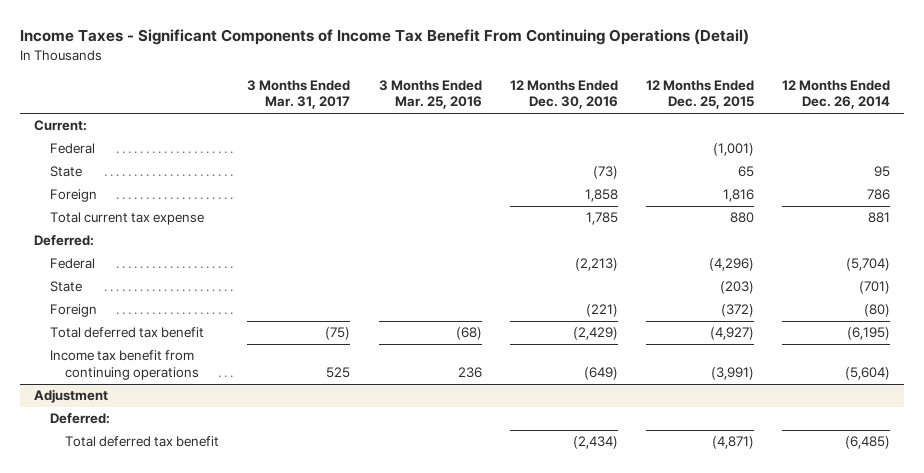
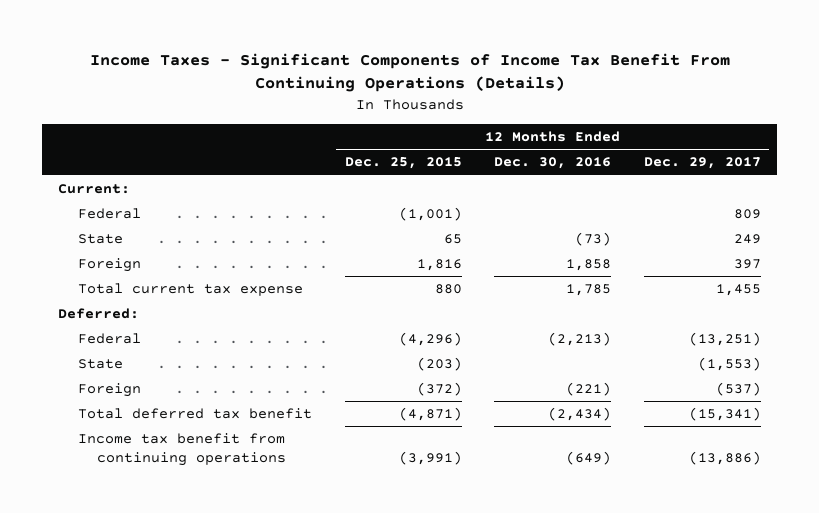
[20,29,750,46] Income Taxes - Significant Components of Income Tax Benefit From Continuing Operations (Detail) -> [89,53,730,93] Income Taxes - Significant Components of Income Tax Benefit From Continuing Operations (Details)
[247,79,351,110] 3 Months Ended Mar. 31, 2017 -> none
[378,79,482,110] 3 Months Ended Mar. 25, 2016 -> none
[781,79,890,110] 12 Months Ended Dec. 26, 2014 -> none
none -> [644,157,762,170] Dec. 29, 2017
[49,327,204,339] Total deferred tax benefit -> none
[34,389,109,404] Adjustment -> none
[49,413,110,425] Deferred: -> none
[49,350,200,381] Income tax benefit from continuing operations -> [77,433,287,467] Income tax benefit from continuing operations

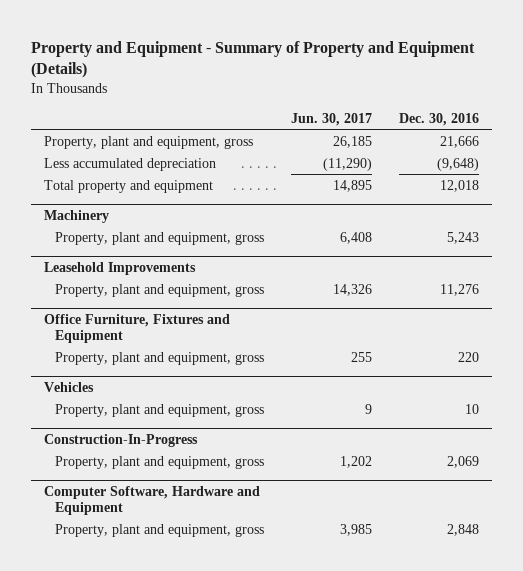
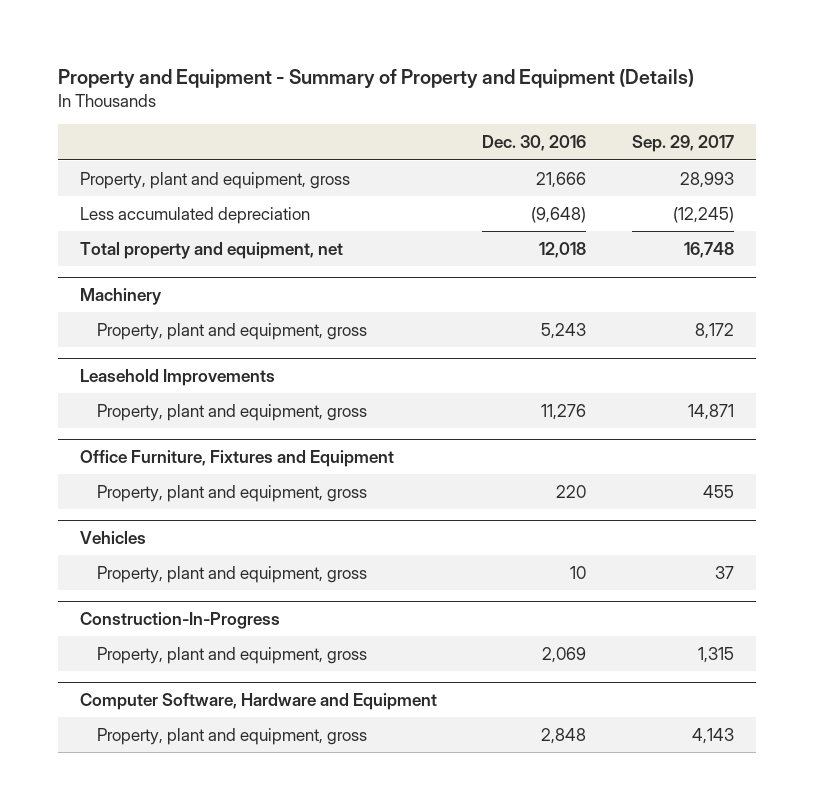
[290,112,372,126] Jun. 30, 2017 -> none
none -> [631,135,734,153] Sep. 29, 2017
[44,179,214,193] Total property and equipment -> [80,241,344,259] Total property and equipment, net

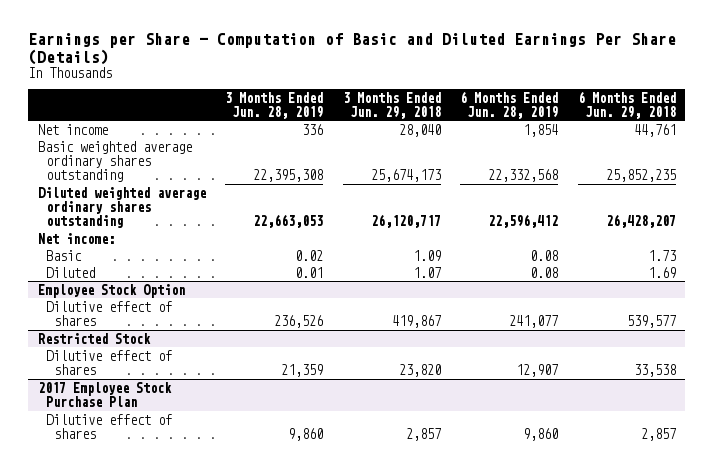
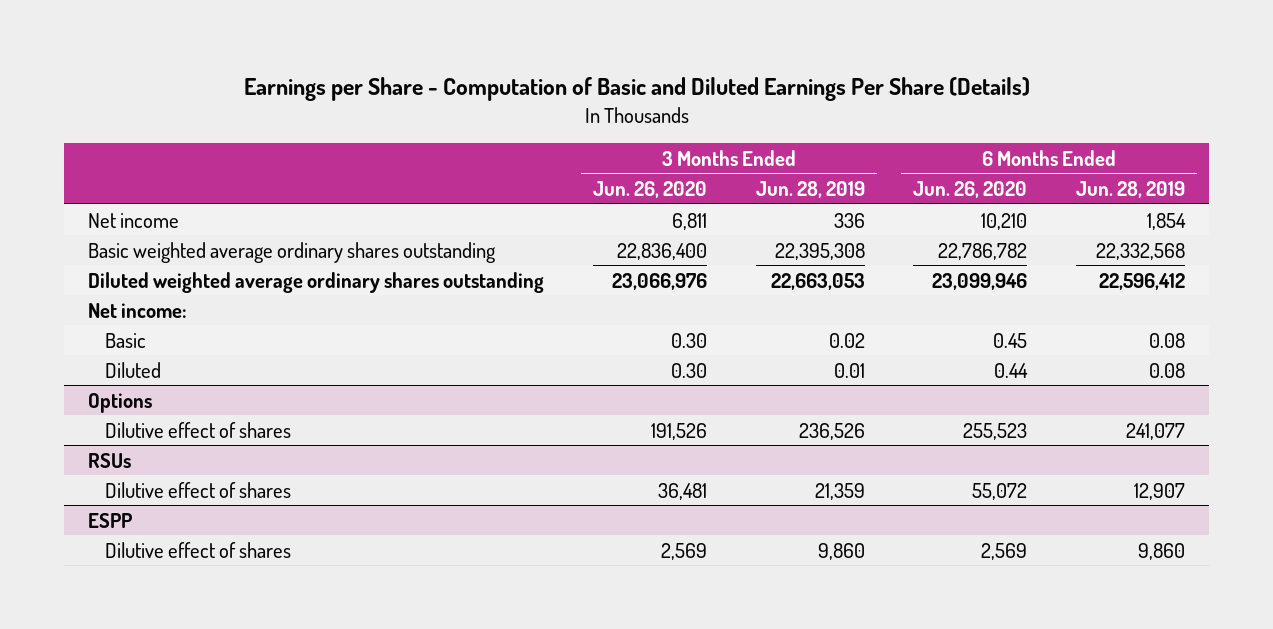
[342,91,441,119] 3 Months Ended Jun. 29, 2018 -> none
[577,90,676,119] 6 Months Ended Jun. 29, 2018 -> none
none -> [592,180,707,198] Jun. 26, 2020
none -> [913,180,1028,198] Jun. 26, 2020
[37,283,185,298] Employee Stock Option -> [88,392,153,413] Options
[37,332,151,344] Restricted Stock -> [88,452,132,468] RSUs
[37,381,172,408] 2017 Employee Stock Purchase Plan -> [88,512,133,528] ESPP

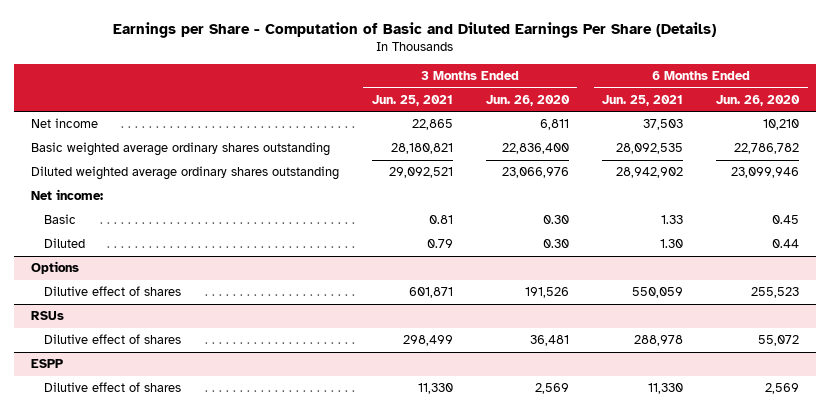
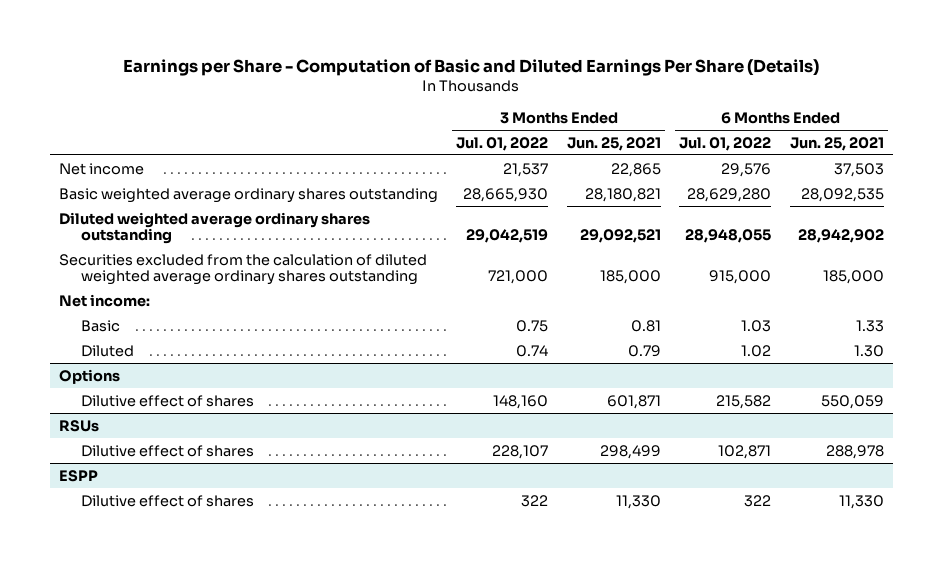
[485,94,570,106] Jun. 26, 2020 -> none
[716,94,801,106] Jun. 26, 2020 -> none
none -> [456,136,549,151] Jul. 01, 2022
none -> [679,136,772,151] Jul. 01, 2022
none -> [58,253,427,286] Securities excluded from the calculation of diluted weighted average ordinary shares outstanding

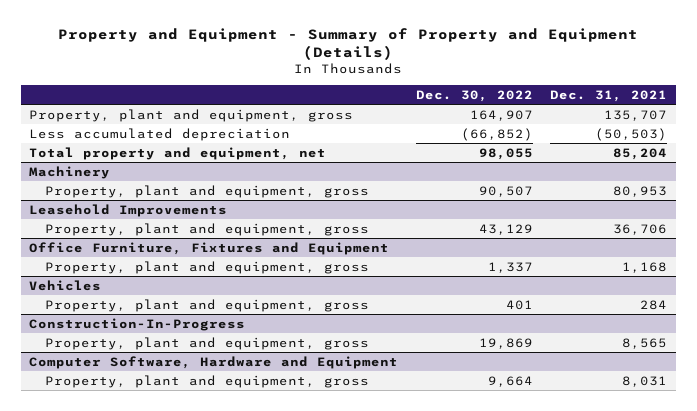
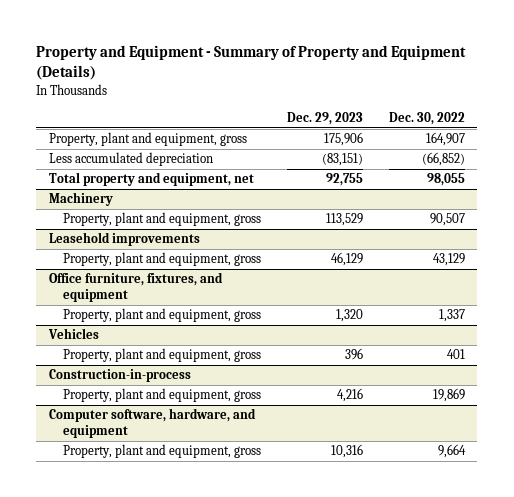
[550,89,668,102] Dec. 31, 2021 -> none
none -> [286,112,363,126] Dec. 29, 2023
[29,203,228,217] Leasehold Improvements -> [49,232,201,247] Leasehold improvements
[29,241,390,255] Office Furniture, Fixtures and Equipment -> [49,272,224,303] Office furniture, fixtures, and equipment
[29,317,246,331] Construction-In-Progress -> [49,369,192,383] Construction-in-process
[29,355,399,369] Computer Software, Hardware and Equipment -> [49,408,257,439] Computer software, hardware, and equipment

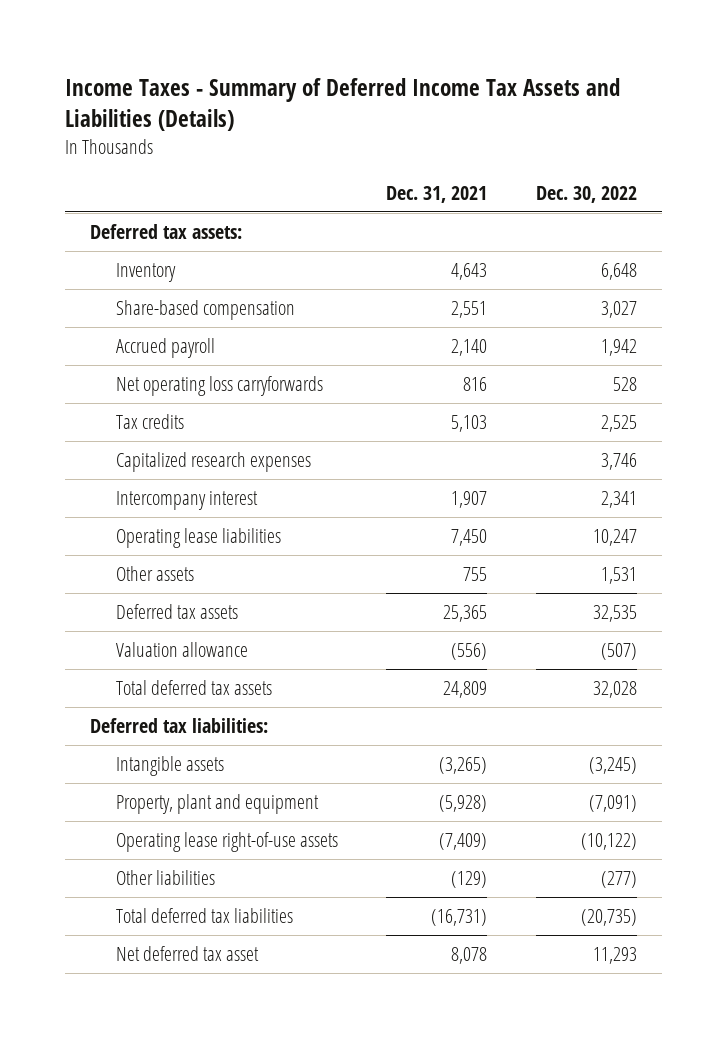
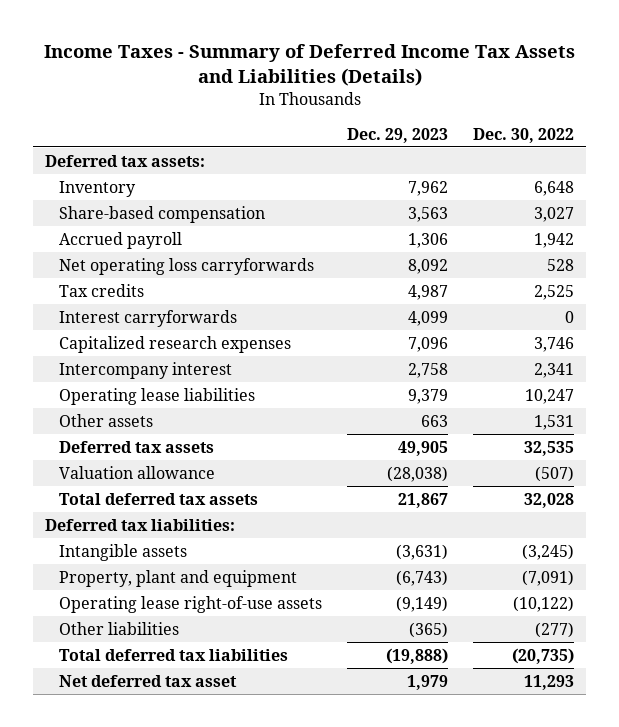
[386,185,488,203] Dec. 31, 2021 -> none
none -> [347,127,449,143] Dec. 29, 2023
none -> [59,309,238,327] Interest carryforwards

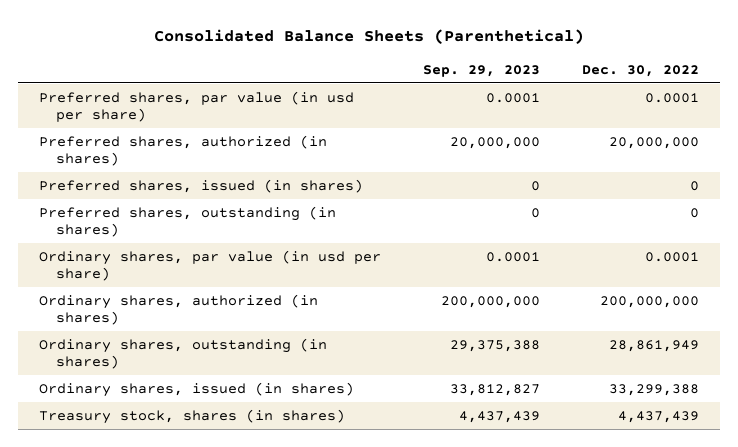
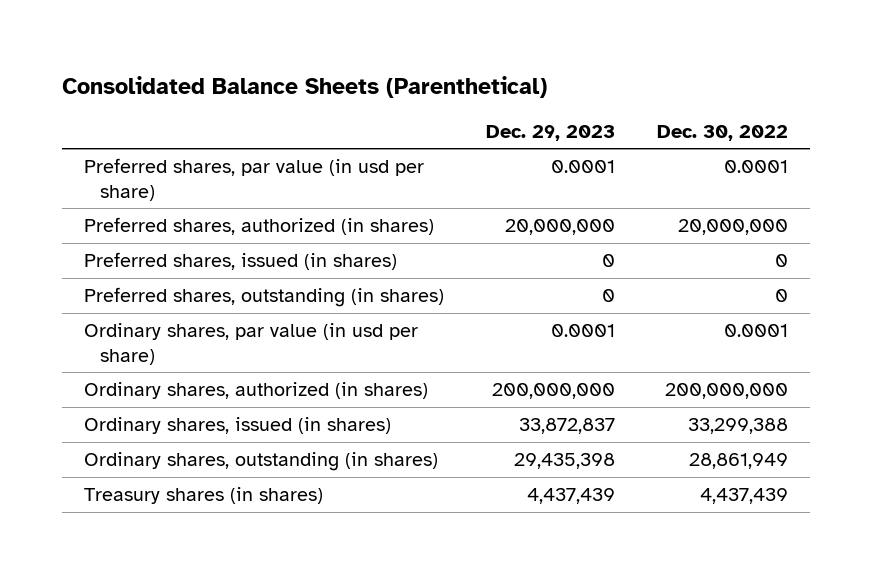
[423,64,541,77] Sep. 29, 2023 -> none
none -> [485,124,615,141] Dec. 29, 2023
[39,337,328,370] Ordinary shares, outstanding (in shares) -> [83,452,438,472] Ordinary shares, outstanding (in shares)
[39,408,346,424] Treasury stock, shares (in shares) -> [83,487,323,505] Treasury shares (in shares)

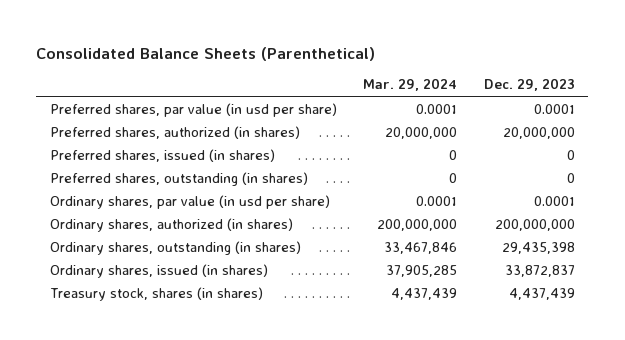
[657,124,789,141] Dec. 30, 2022 -> none
none -> [363,78,458,92] Mar. 29, 2024
[83,417,391,435] Ordinary shares, issued (in shares) -> [49,263,268,278] Ordinary shares, issued (in shares)
[83,487,323,505] Treasury shares (in shares) -> [49,286,263,301] Treasury stock, shares (in shares)

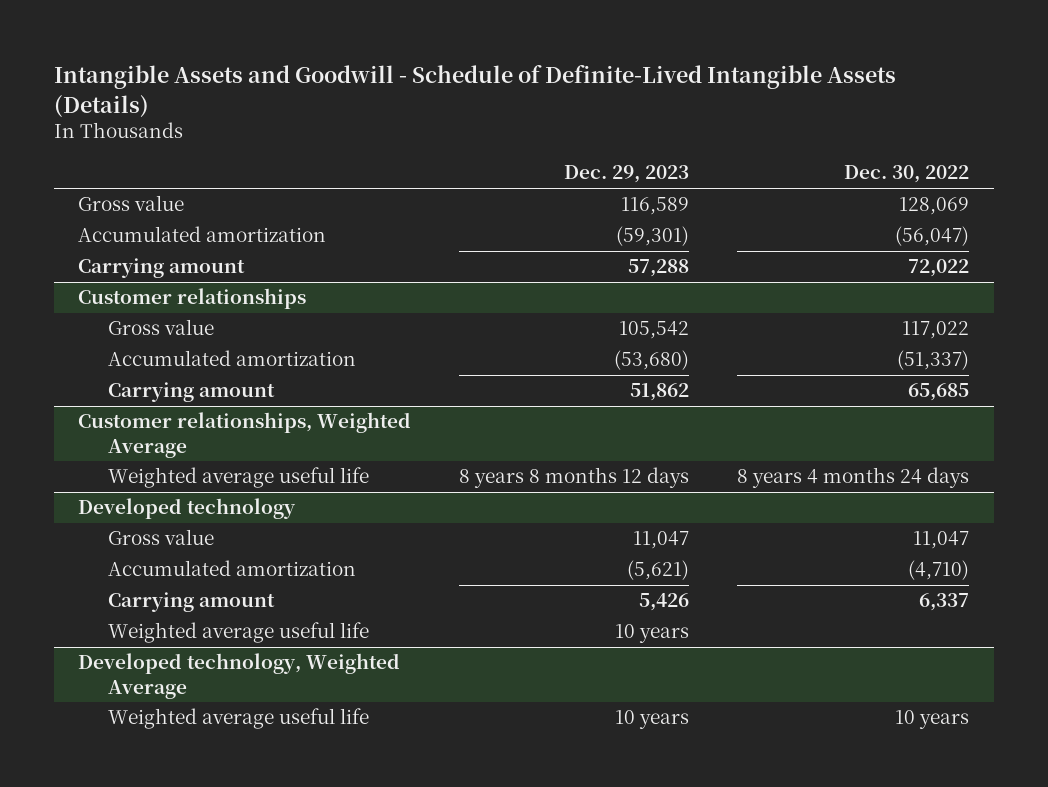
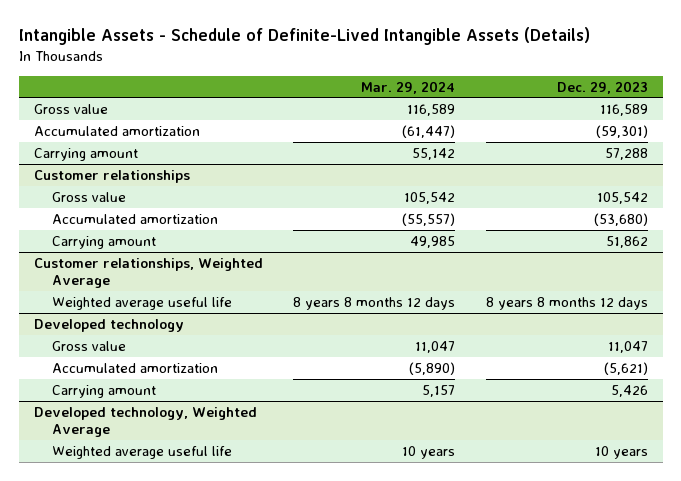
[54,65,897,118] Intangible Assets and Goodwill - Schedule of Definite-Lived Intangible Assets (Details) -> [18,27,590,46] Intangible Assets - Schedule of Definite-Lived Intangible Assets (Details)
[844,165,970,184] Dec. 30, 2022 -> none
none -> [361,80,456,94] Mar. 29, 2024
[108,622,370,644] Weighted average useful life -> none

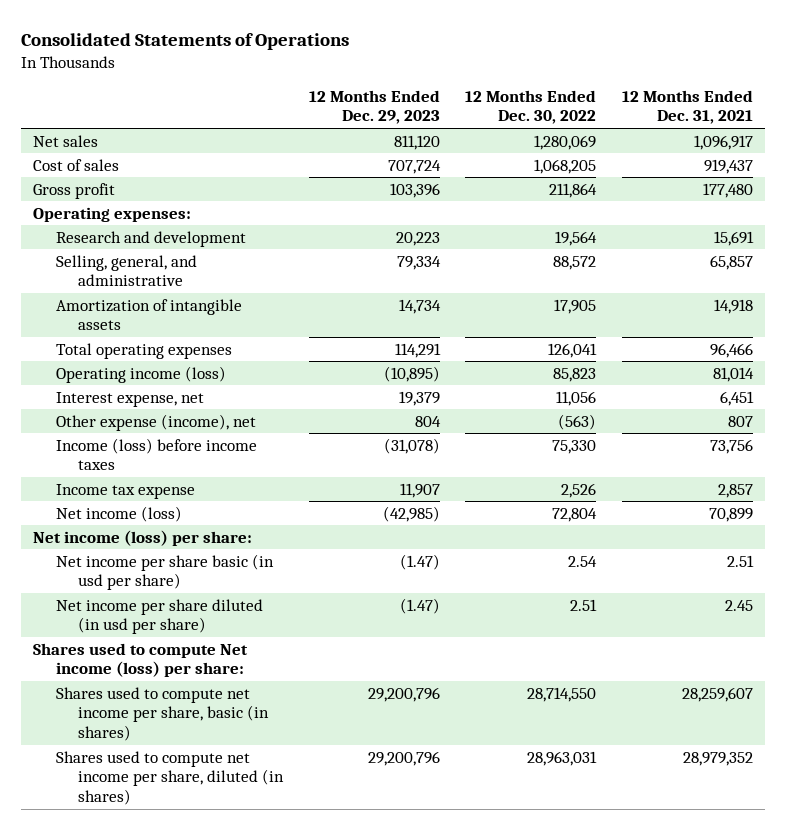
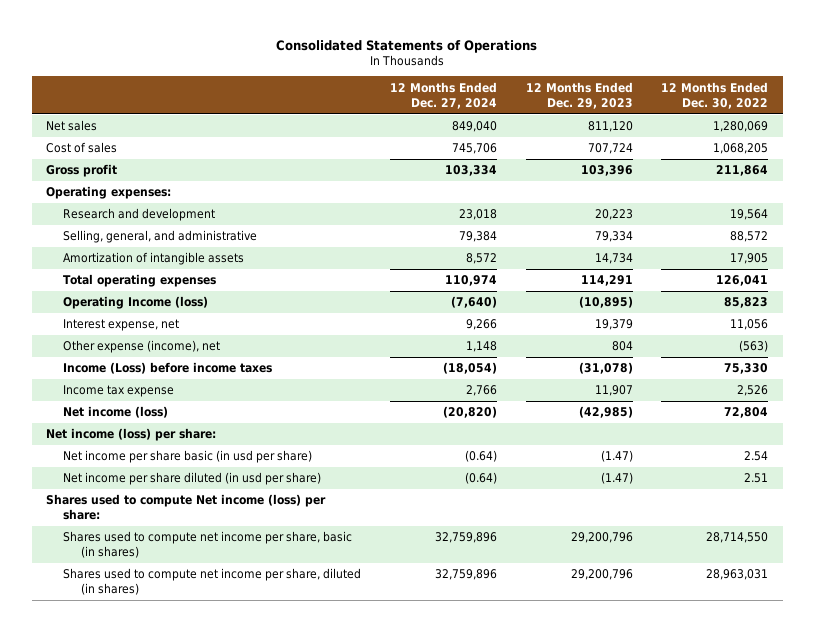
[621,89,753,125] 12 Months Ended Dec. 31, 2021 -> none
none -> [390,81,498,109] 12 Months Ended Dec. 27, 2024
[55,365,226,383] Operating income (loss) -> [63,296,209,310] Operating Income (loss)
[55,437,257,471] Income (loss) before income taxes -> [63,362,273,375] Income (Loss) before income taxes

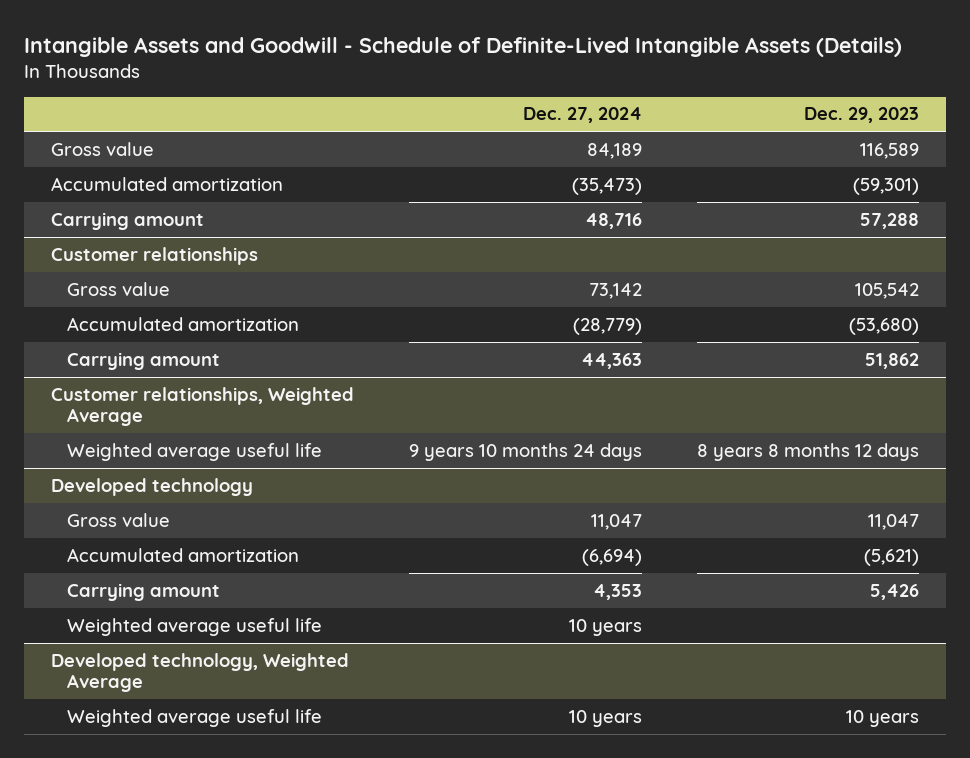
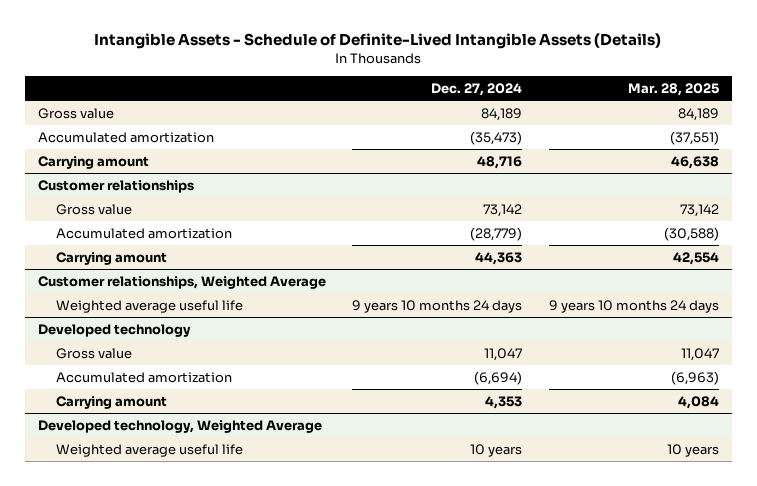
[23,36,902,57] Intangible Assets and Goodwill - Schedule of Definite-Lived Intangible Assets (Details) -> [94,33,662,50] Intangible Assets - Schedule of Definite-Lived Intangible Assets (Details)
[803,107,919,124] Dec. 29, 2023 -> none
none -> [627,82,719,96] Mar. 28, 2025
[66,617,322,636] Weighted average useful life -> none

